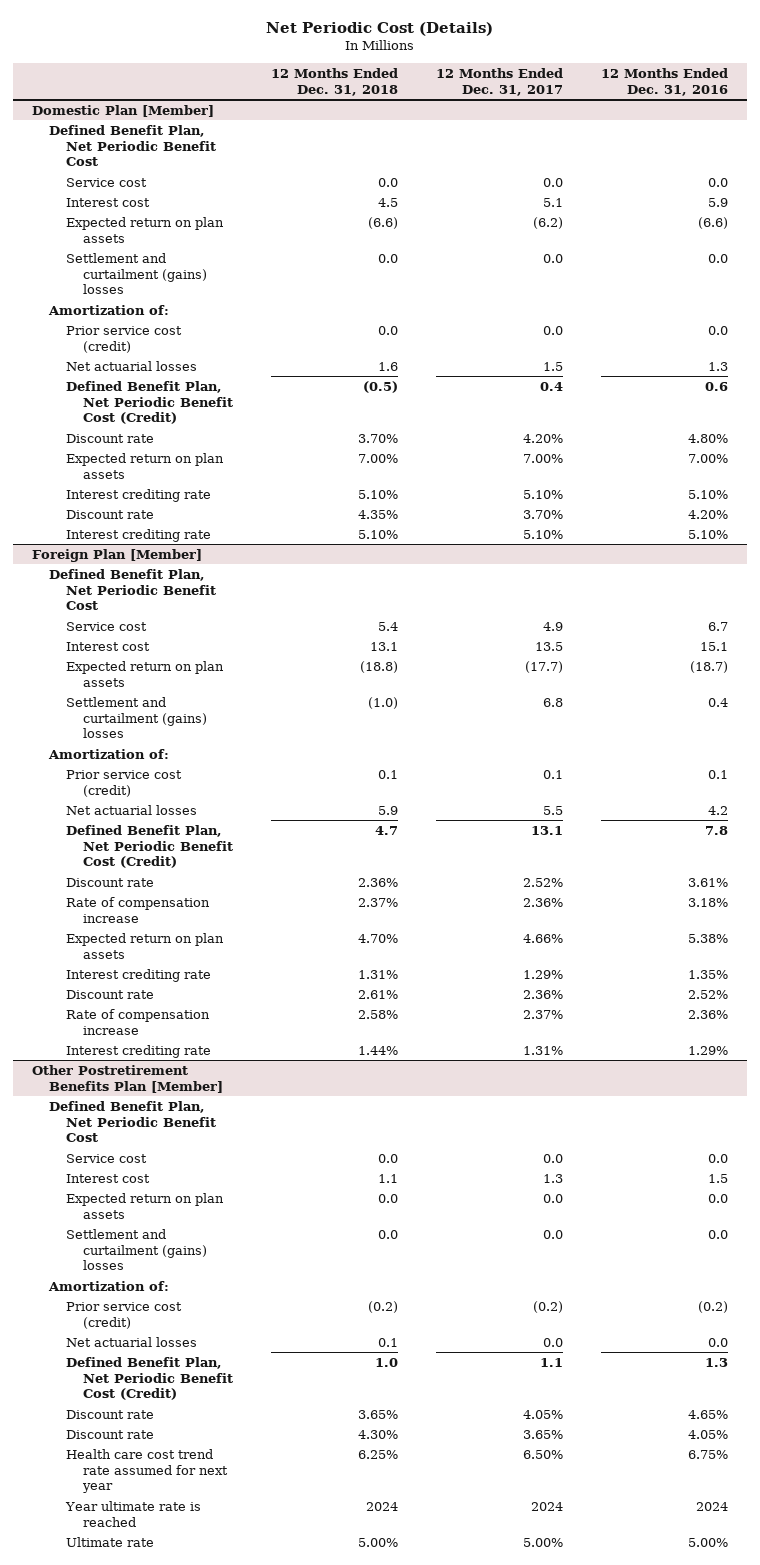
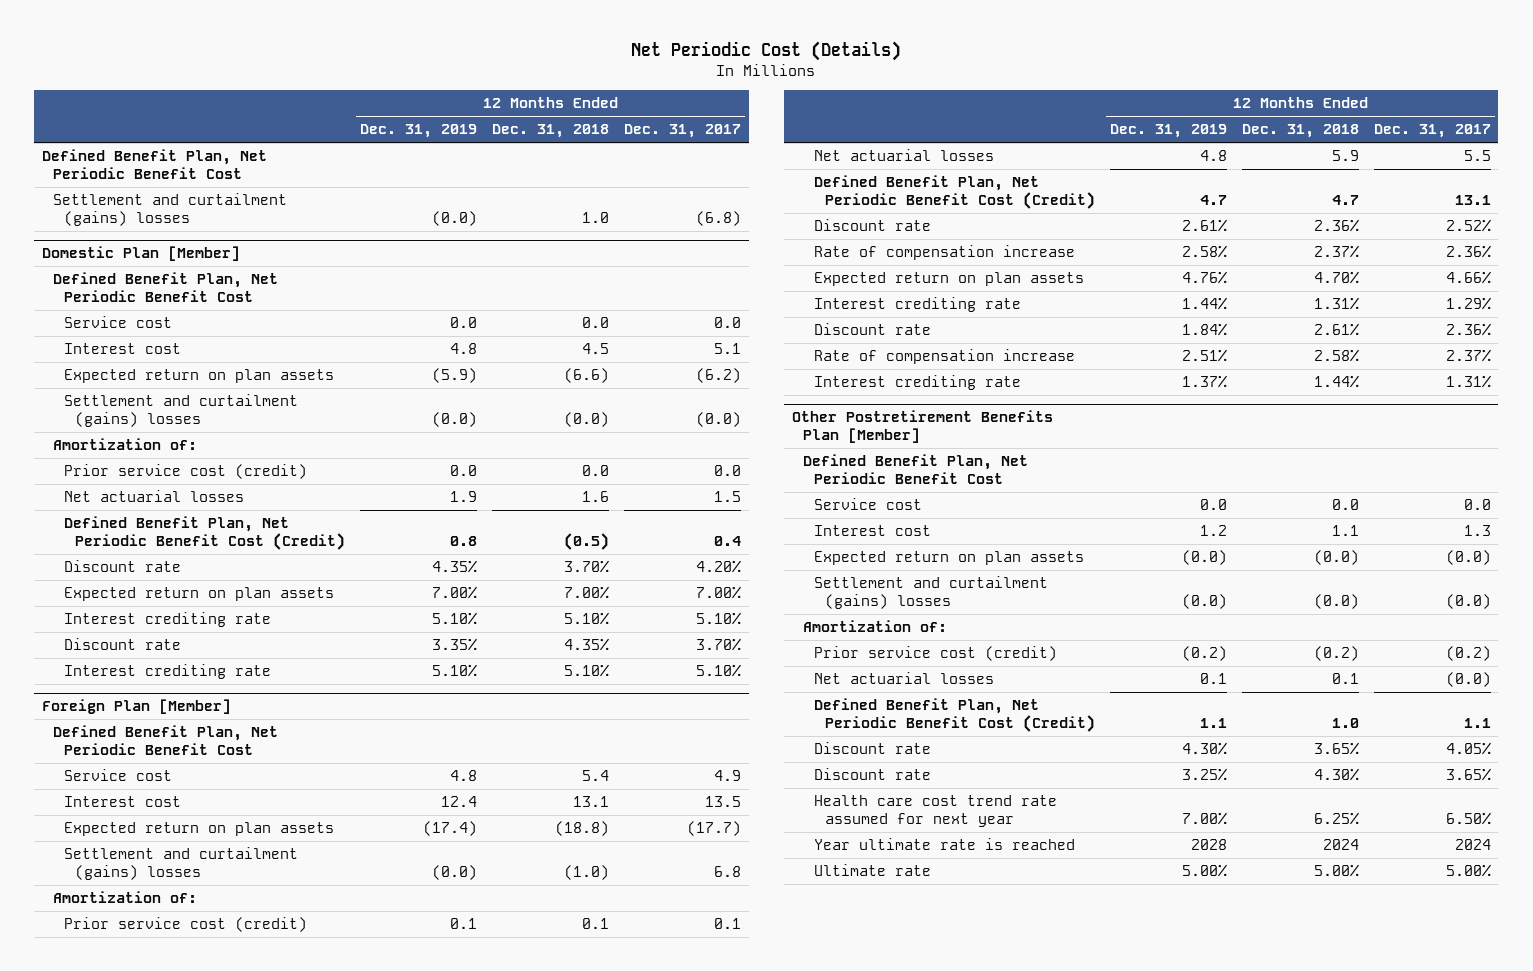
[600,68,728,96] 12 Months Ended Dec. 31, 2016 -> none
none -> [360,124,478,139] Dec. 31, 2019
none -> [41,149,267,180] Defined Benefit Plan, Net Periodic Benefit Cost
none -> [52,193,287,227] Settlement and curtailment (gains) losses
[377,253,398,263] 0.0 -> [564,412,610,428] (0.0)
[542,253,563,263] 0.0 -> [696,412,742,428] (0.0)
[377,1193,398,1203] 0.0 -> [1314,550,1360,566] (0.0)
[542,1193,563,1203] 0.0 -> [1446,550,1492,566] (0.0)
[377,1229,398,1239] 0.0 -> [1314,594,1360,610] (0.0)
[542,1229,563,1239] 0.0 -> [1446,594,1492,610] (0.0)
[542,1337,563,1347] 0.0 -> [1446,672,1492,688] (0.0)

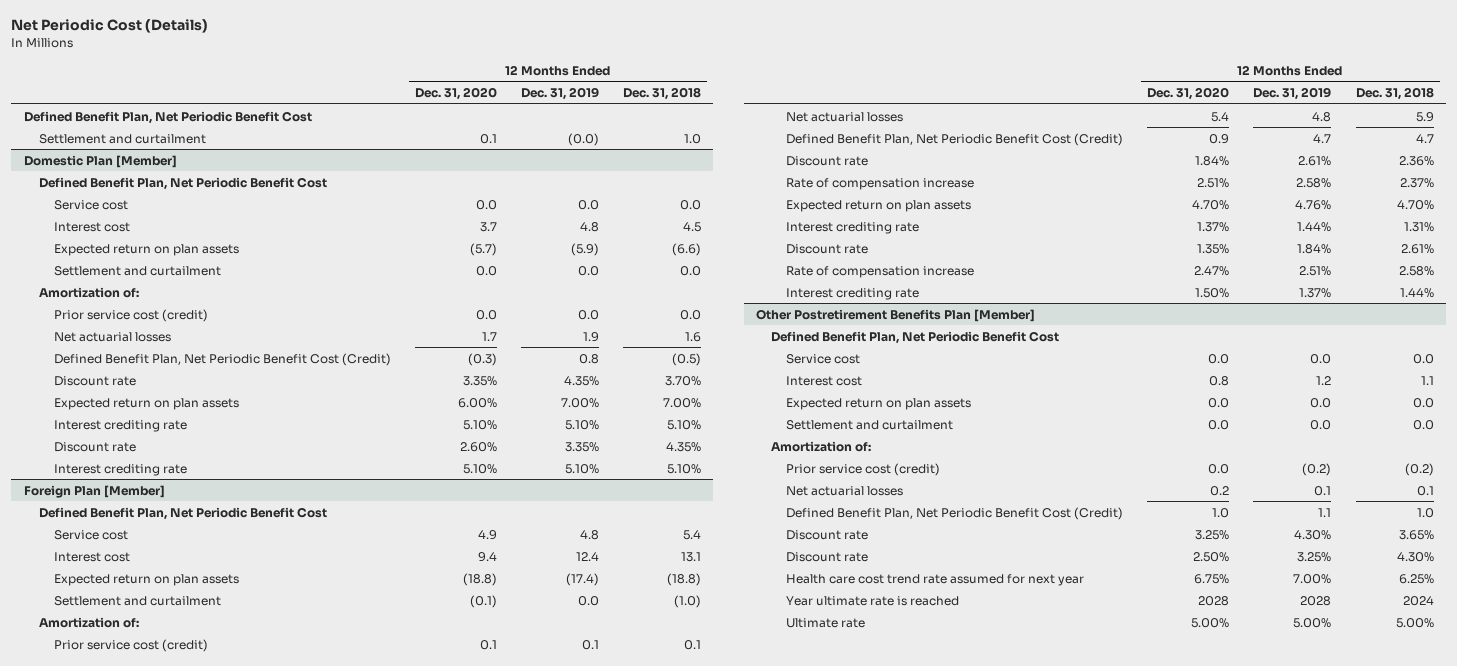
[624,124,742,139] Dec. 31, 2017 -> none
none -> [414,87,497,101] Dec. 31, 2020
[52,193,287,227] Settlement and curtailment (gains) losses -> [38,133,206,144] Settlement and curtailment
[64,394,299,428] Settlement and curtailment (gains) losses -> [53,265,221,276] Settlement and curtailment
[432,412,478,428] (0.0) -> [577,265,599,276] 0.0
[564,412,610,428] (0.0) -> [680,265,702,276] 0.0
[64,847,299,881] Settlement and curtailment (gains) losses -> [53,595,221,606] Settlement and curtailment
[432,865,478,881] (0.0) -> [577,595,599,606] 0.0
[1182,550,1228,566] (0.0) -> [1310,397,1332,408] 0.0
[1314,550,1360,566] (0.0) -> [1412,397,1434,408] 0.0
[813,576,1048,610] Settlement and curtailment (gains) losses -> [785,419,953,430] Settlement and curtailment
[1182,594,1228,610] (0.0) -> [1310,419,1332,430] 0.0
[1314,594,1360,610] (0.0) -> [1412,419,1434,430] 0.0

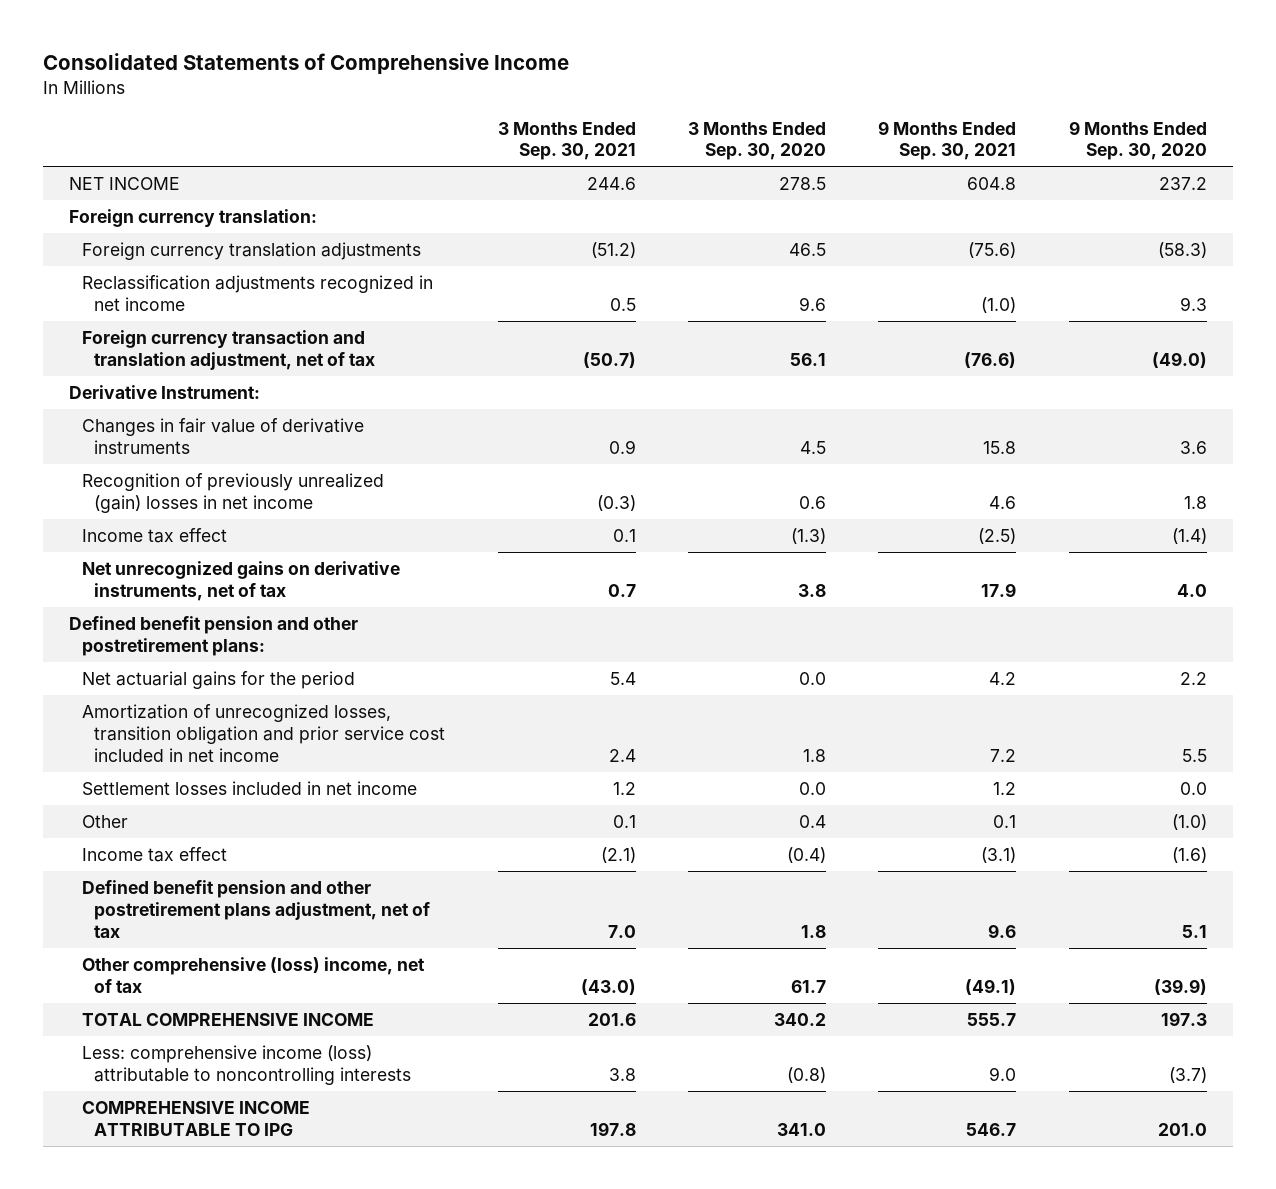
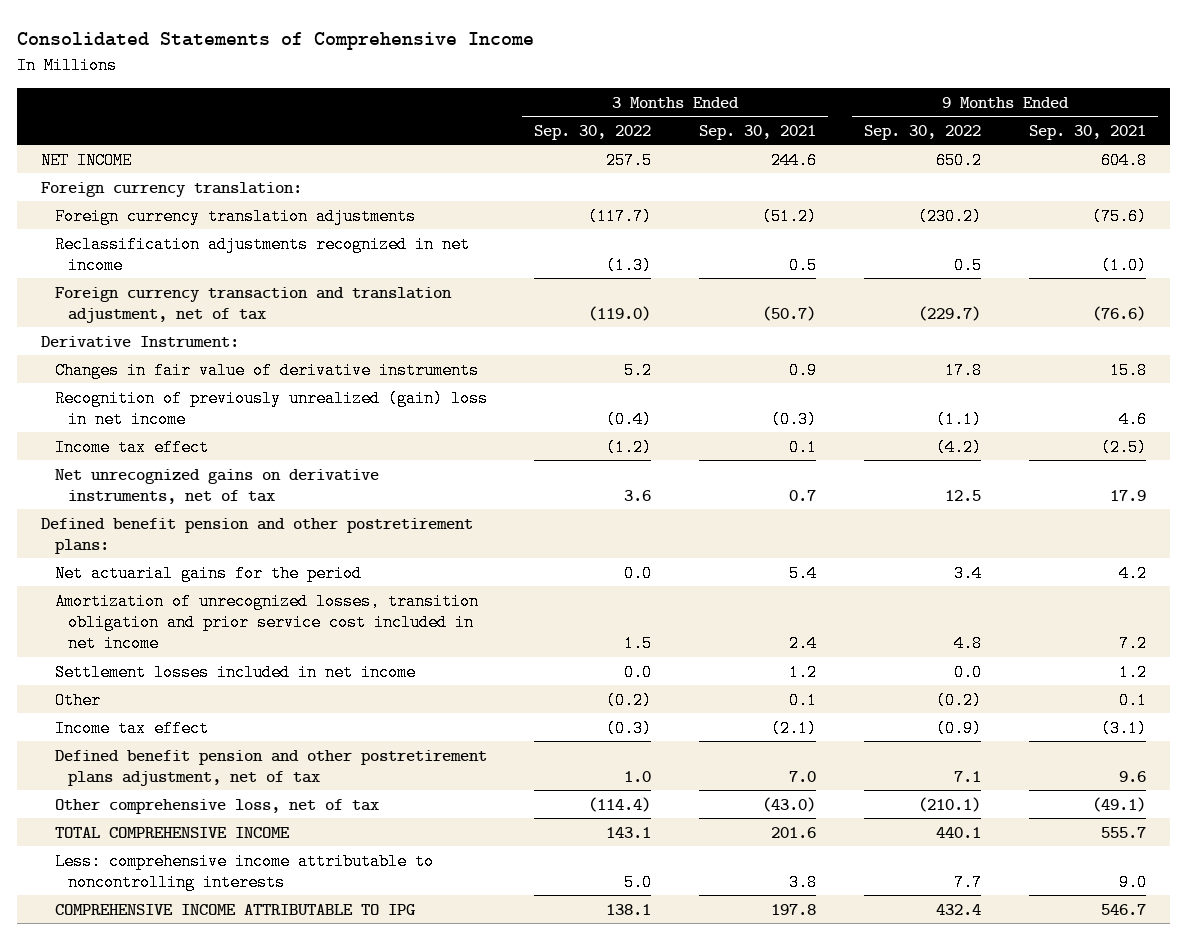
[688,121,827,161] 3 Months Ended Sep. 30, 2020 -> none
[1068,120,1207,161] 9 Months Ended Sep. 30, 2020 -> none
none -> [534,124,652,140] Sep. 30, 2022
none -> [863,124,981,140] Sep. 30, 2022
[81,472,384,513] Recognition of previously unrealized (gain) losses in net income -> [54,389,488,428] Recognition of previously unrealized (gain) loss in net income
[81,956,425,993] Other comprehensive (loss) income, net of tax -> [54,798,379,814] Other comprehensive loss, net of tax
[81,1044,412,1085] Less: comprehensive income (loss) attributable to noncontrolling interests -> [54,852,434,891] Less: comprehensive income attributable to noncontrolling interests

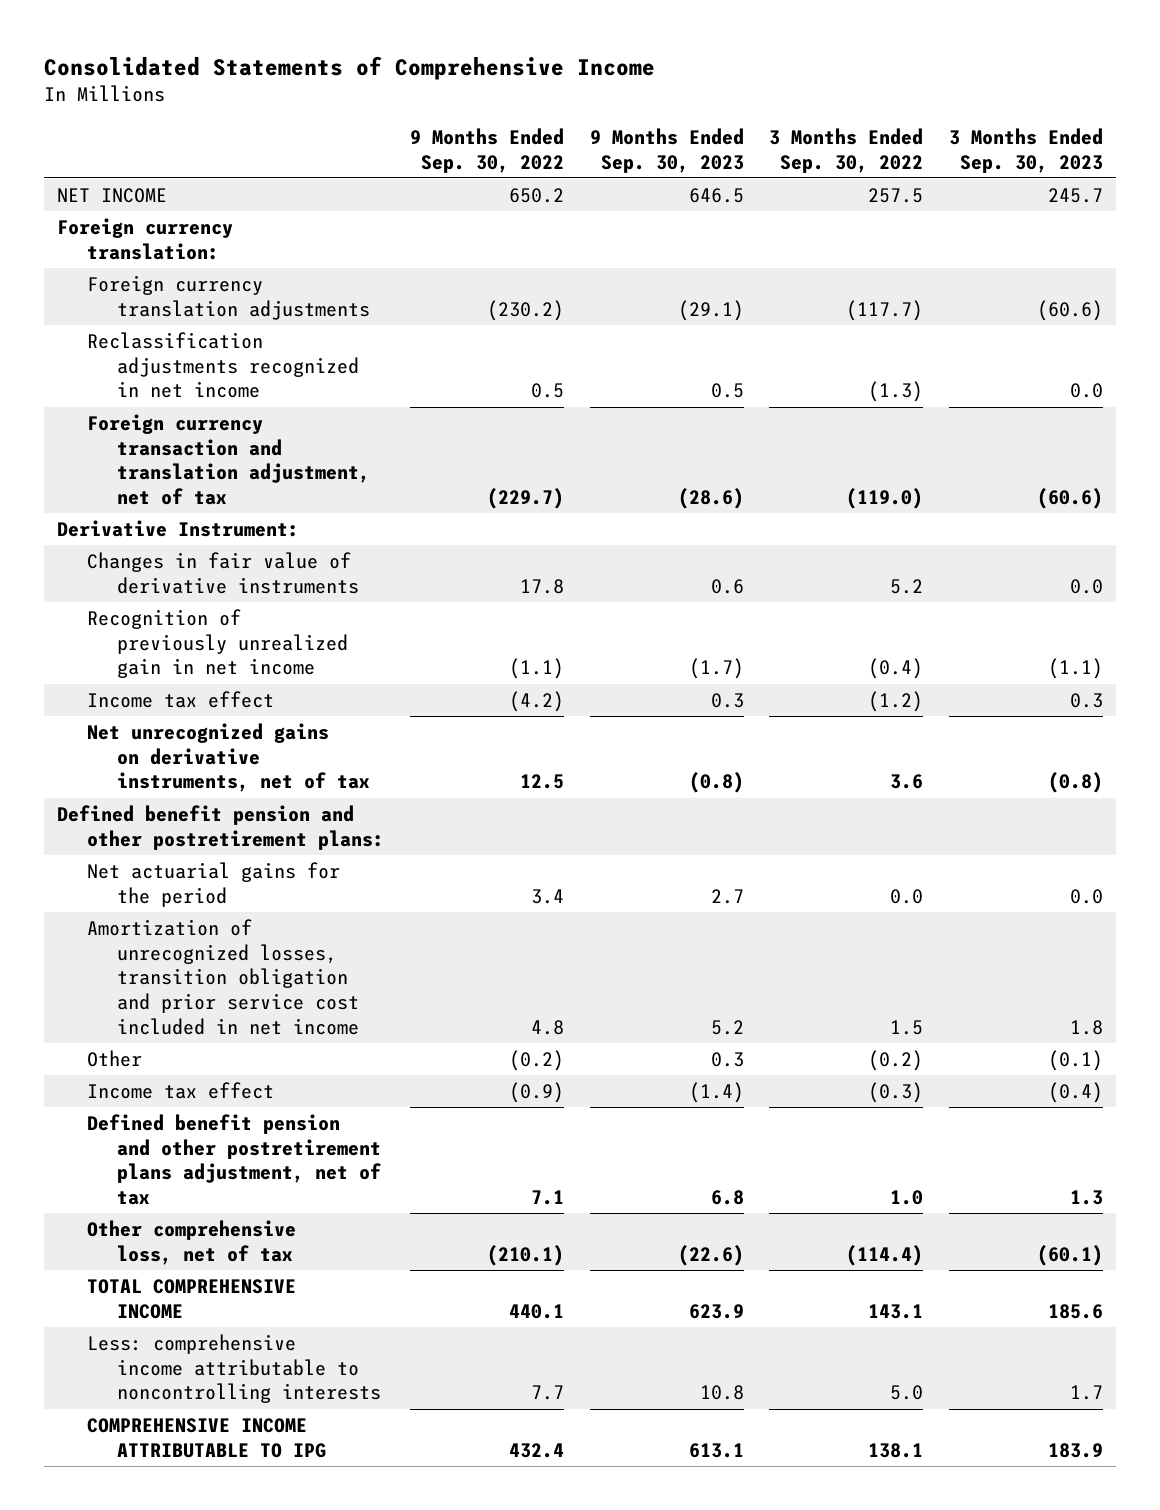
[699,124,817,140] Sep. 30, 2021 -> none
[1028,124,1146,140] Sep. 30, 2021 -> none
none -> [589,127,744,173] 9 Months Ended Sep. 30, 2023
none -> [949,127,1104,173] 3 Months Ended Sep. 30, 2023
[54,389,488,428] Recognition of previously unrealized (gain) loss in net income -> [87,608,349,679] Recognition of previously unrealized gain in net income
[54,663,416,681] Settlement losses included in net income -> none

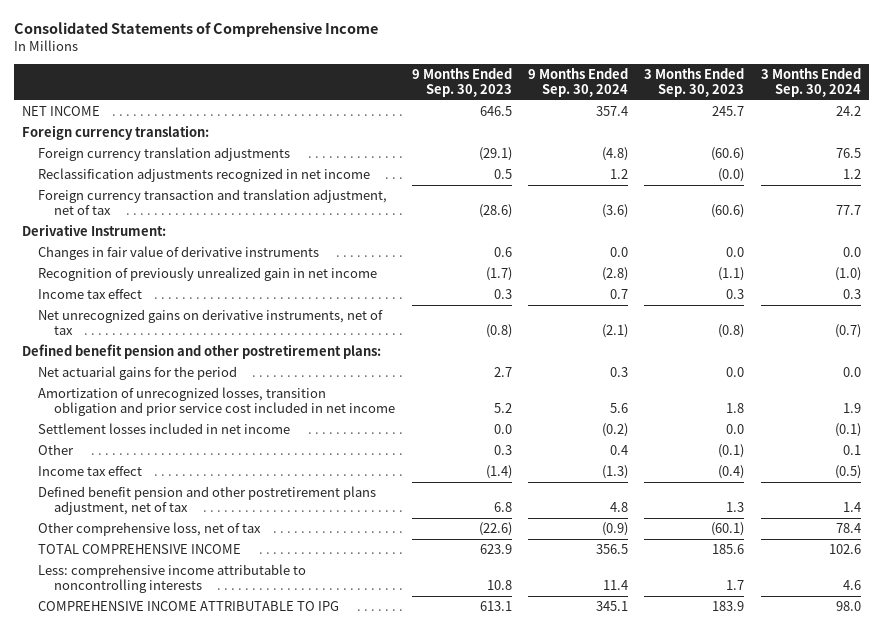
[409,127,564,173] 9 Months Ended Sep. 30, 2022 -> none
[769,127,924,173] 3 Months Ended Sep. 30, 2022 -> none
none -> [528,68,629,97] 9 Months Ended Sep. 30, 2024
none -> [760,68,861,97] 3 Months Ended Sep. 30, 2024
[1070,383,1104,399] 0.0 -> [718,168,745,183] (0.0)
none -> [38,423,291,435] Settlement losses included in net income

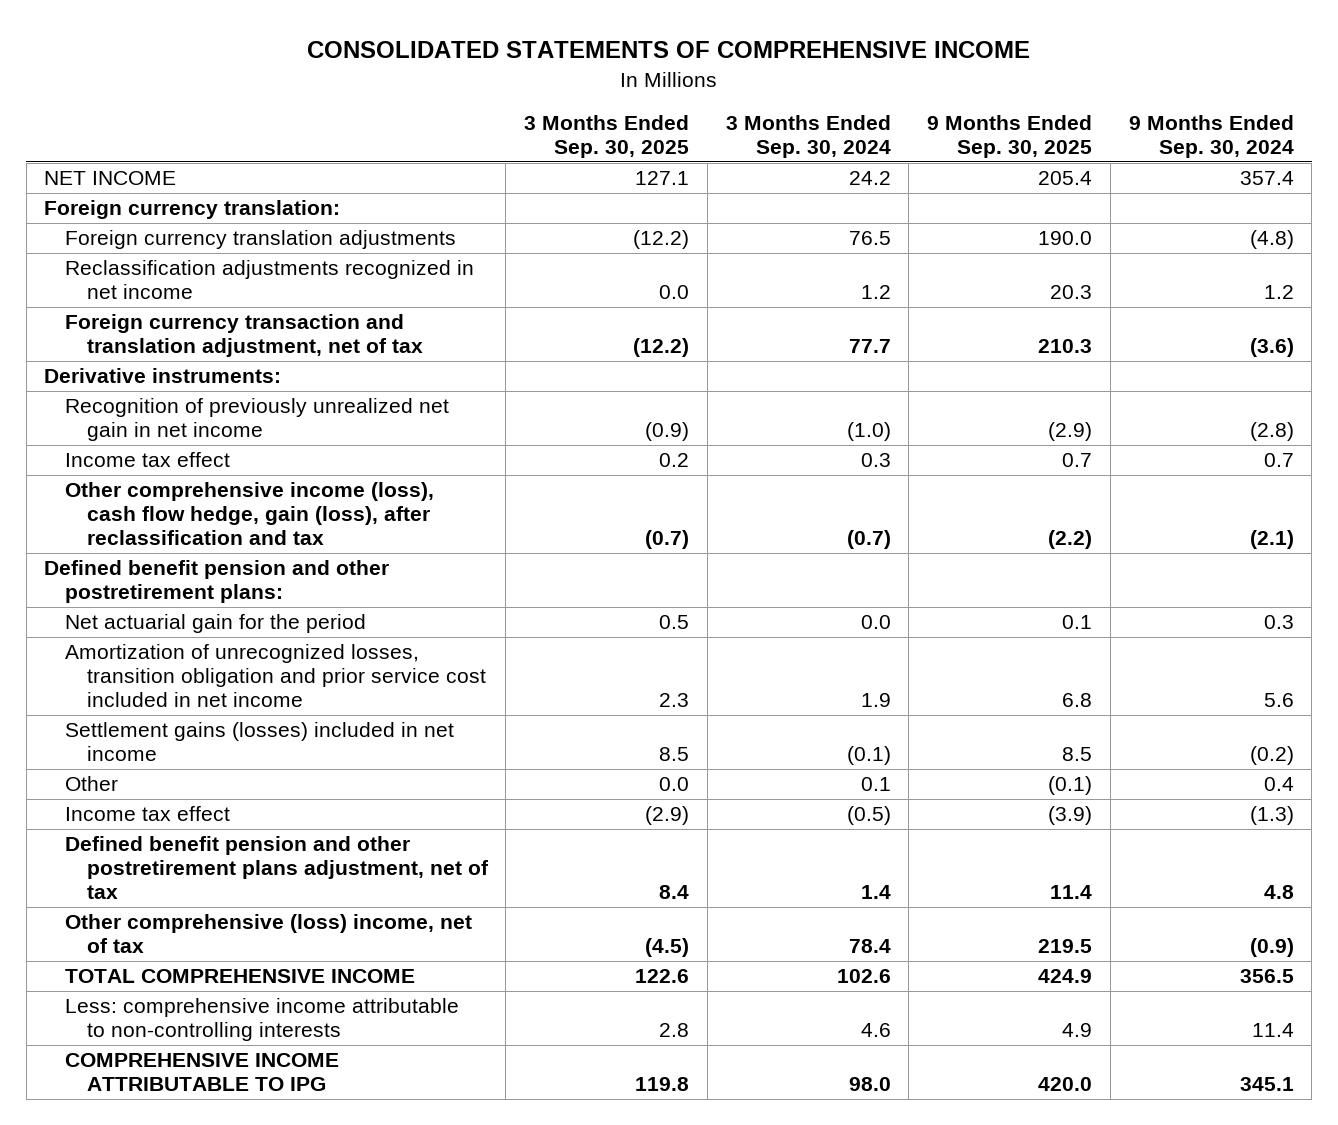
[14,21,379,37] Consolidated Statements of Comprehensive Income -> [307,41,1031,59] CONSOLIDATED STATEMENTS OF COMPREHENSIVE INCOME
[411,68,512,97] 9 Months Ended Sep. 30, 2023 -> none
[644,68,745,97] 3 Months Ended Sep. 30, 2023 -> none
none -> [524,114,690,158] 3 Months Ended Sep. 30, 2025
none -> [927,114,1093,158] 9 Months Ended Sep. 30, 2025
[38,246,320,261] Changes in fair value of derivative instruments -> none
[22,224,167,237] Derivative Instrument: -> [44,368,282,384] Derivative instruments:
[38,267,378,282] Recognition of previously unrealized gain in net income -> [65,398,450,442] Recognition of previously unrealized net gain in net income
[38,309,384,335] Net unrecognized gains on derivative instruments, net of tax -> [65,482,435,546] Other comprehensive income (loss), cash flow hedge, gain (loss), after reclassification and tax
[38,366,238,381] Net actuarial gains for the period -> [65,614,367,634] Net actuarial gain for the period
[38,423,291,435] Settlement losses included in net income -> [65,722,455,762] Settlement gains (losses) included in net income
[38,522,262,537] Other comprehensive loss, net of tax -> [65,914,473,954] Other comprehensive (loss) income, net of tax
[38,564,307,593] Less: comprehensive income attributable to noncontrolling interests -> [65,998,460,1042] Less: comprehensive income attributable to non-controlling interests

